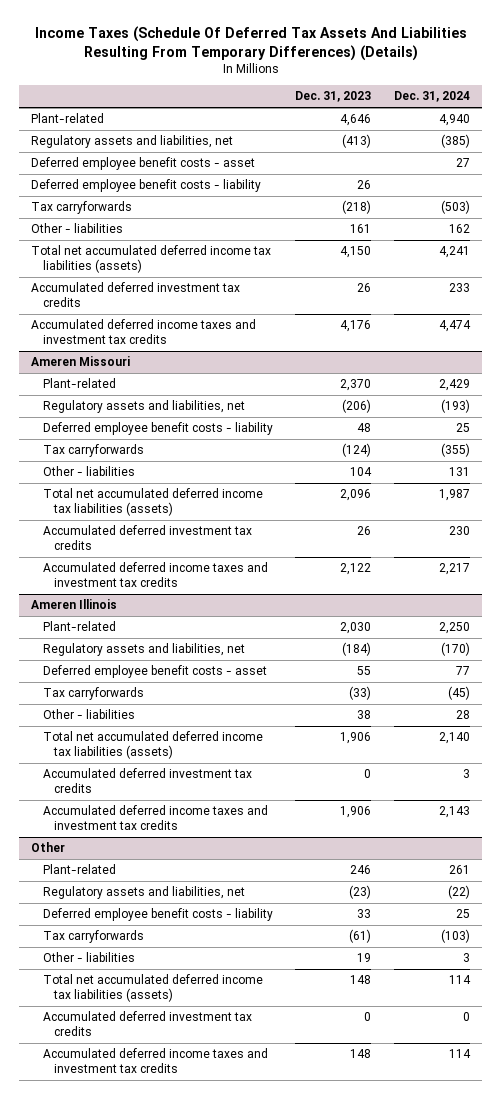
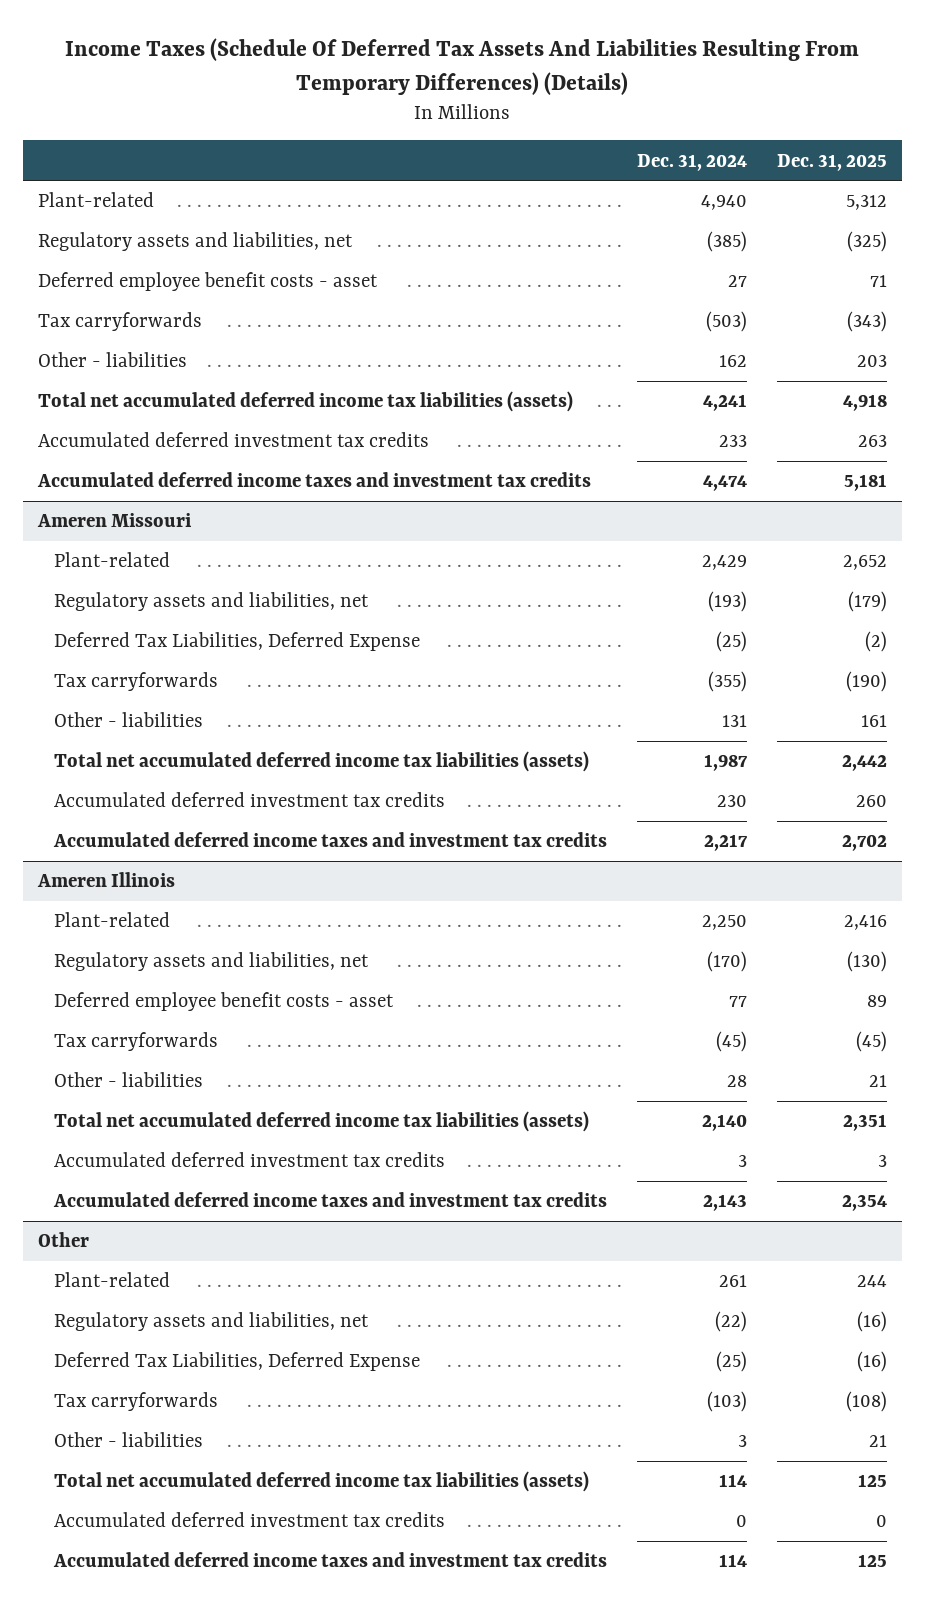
[295,91,372,103] Dec. 31, 2023 -> none
none -> [777,153,888,171] Dec. 31, 2025
[30,179,261,193] Deferred employee benefit costs - liability -> none
[42,422,273,436] Deferred employee benefit costs - liability -> none
none -> [53,632,420,652] Deferred Tax Liabilities, Deferred Expense
[42,908,273,922] Deferred employee benefit costs - liability -> none
none -> [53,1352,420,1372] Deferred Tax Liabilities, Deferred Expense

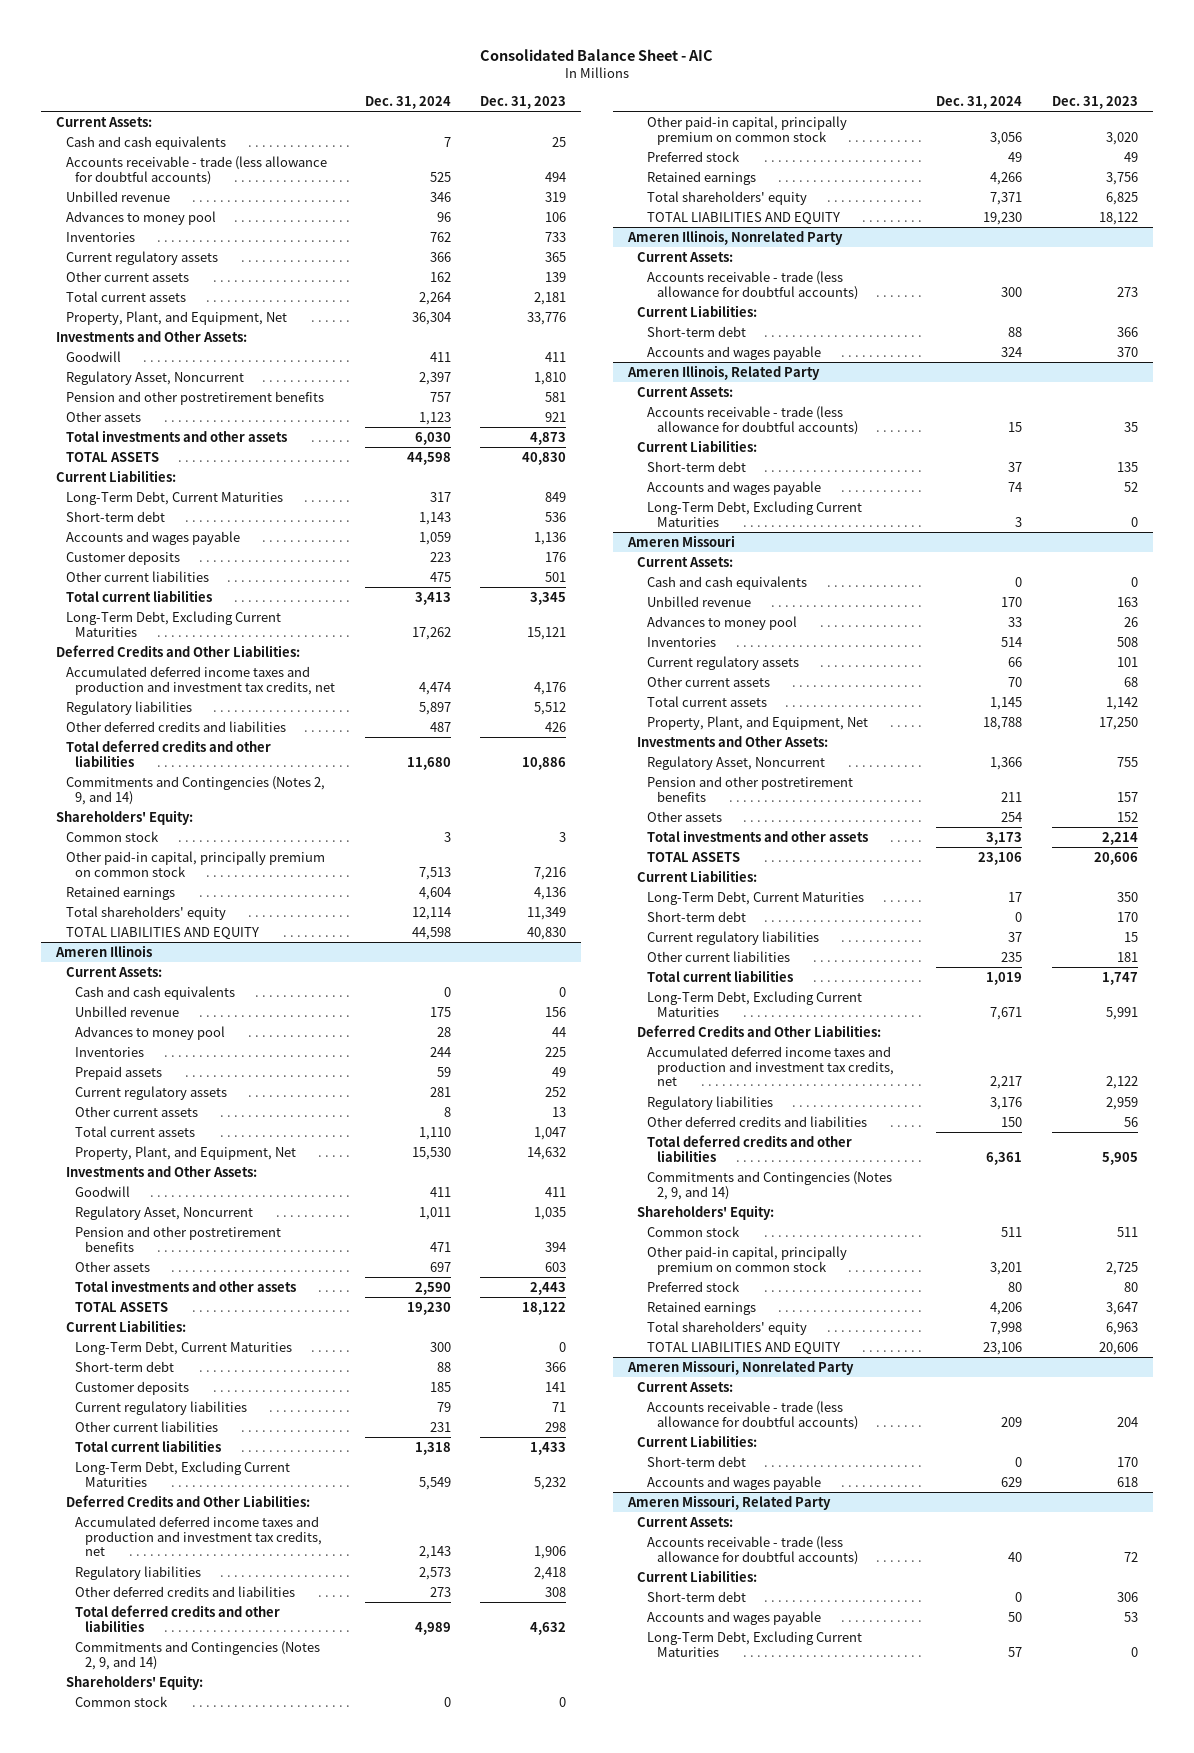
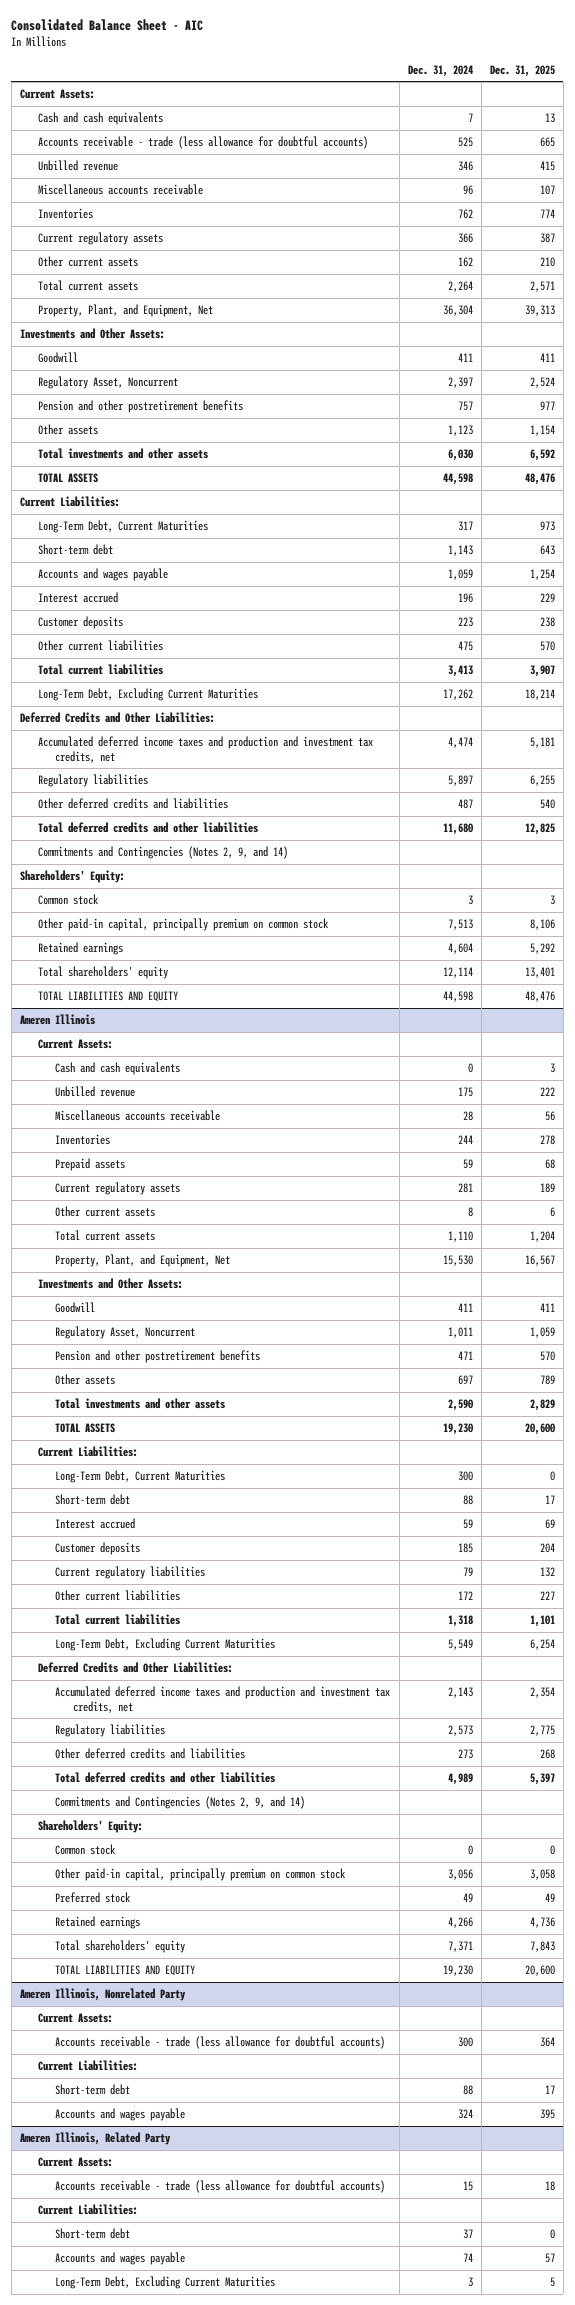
[480,95,567,109] Dec. 31, 2023 -> none
none -> [489,64,555,77] Dec. 31, 2025
[65,210,216,225] Advances to money pool -> [37,183,203,195] Miscellaneous accounts receivable
none -> [37,591,118,603] Interest accrued
[75,1025,226,1040] Advances to money pool -> [55,1109,221,1121] Miscellaneous accounts receivable
none -> [55,1517,136,1529] Interest accrued
[429,1421,451,1432] 231 -> [457,1590,473,1600] 172
[626,534,735,547] Ameren Missouri -> none
[637,556,734,567] Current Assets: -> none
[646,575,807,590] Cash and cash equivalents -> none
[646,595,751,607] Unbilled revenue -> none
[646,615,797,630] Advances to money pool -> none
[646,636,716,647] Inventories -> none
[646,655,799,670] Current regulatory assets -> none
[646,675,770,687] Other current assets -> none
[646,695,767,707] Total current assets -> none
[646,715,868,730] Property, Plant, and Equipment, Net -> none
[637,735,829,747] Investments and Other Assets: -> none
[646,755,825,770] Regulatory Asset, Noncurrent -> none
[646,775,853,802] Pension and other postretirement benefits -> none
[646,810,722,822] Other assets -> none
[646,829,868,842] Total investments and other assets -> none
[646,851,740,862] TOTAL ASSETS -> none
[637,869,758,882] Current Liabilities: -> none
[646,890,864,905] Long-Term Debt, Current Maturities -> none
[646,910,746,922] Short-term debt -> none
[646,930,819,945] Current regulatory liabilities -> none
[646,950,790,962] Other current liabilities -> none
[646,969,793,982] Total current liabilities -> none
[646,990,862,1017] Long-Term Debt, Excluding Current Maturities -> none
[637,1024,882,1037] Deferred Credits and Other Liabilities: -> none
[646,1045,894,1087] Accumulated deferred income taxes and production and investment tax credits, net -> none
[646,1095,773,1110] Regulatory liabilities -> none
[646,1115,867,1127] Other deferred credits and liabilities -> none
[646,1134,852,1162] Total deferred credits and other liabilities -> none
[646,1170,892,1200] Commitments and Contingencies (Notes 2, 9, and 14) -> none
[637,1204,775,1220] Shareholders' Equity: -> none
[646,1225,740,1237] Common stock -> none
[646,1245,847,1275] Other paid-in capital, principally premium on common stock -> none
[646,1280,740,1292] Preferred stock -> none
[646,1300,756,1315] Retained earnings -> none
[646,1320,807,1335] Total shareholders' equity -> none
[646,1341,840,1355] TOTAL LIABILITIES AND EQUITY -> none
[626,1359,854,1375] Ameren Missouri, Nonrelated Party -> none
[637,1381,734,1392] Current Assets: -> none
[646,1400,858,1430] Accounts receivable - trade (less allowance for doubtful accounts) -> none
[637,1434,758,1447] Current Liabilities: -> none
[646,1455,746,1467] Short-term debt -> none
[646,1475,821,1490] Accounts and wages payable -> none
[626,1494,831,1510] Ameren Missouri, Related Party -> none
[637,1516,734,1527] Current Assets: -> none
[646,1535,858,1565] Accounts receivable - trade (less allowance for doubtful accounts) -> none
[637,1569,758,1582] Current Liabilities: -> none
[646,1590,746,1602] Short-term debt -> none
[646,1610,821,1625] Accounts and wages payable -> none
[646,1630,862,1657] Long-Term Debt, Excluding Current Maturities -> none

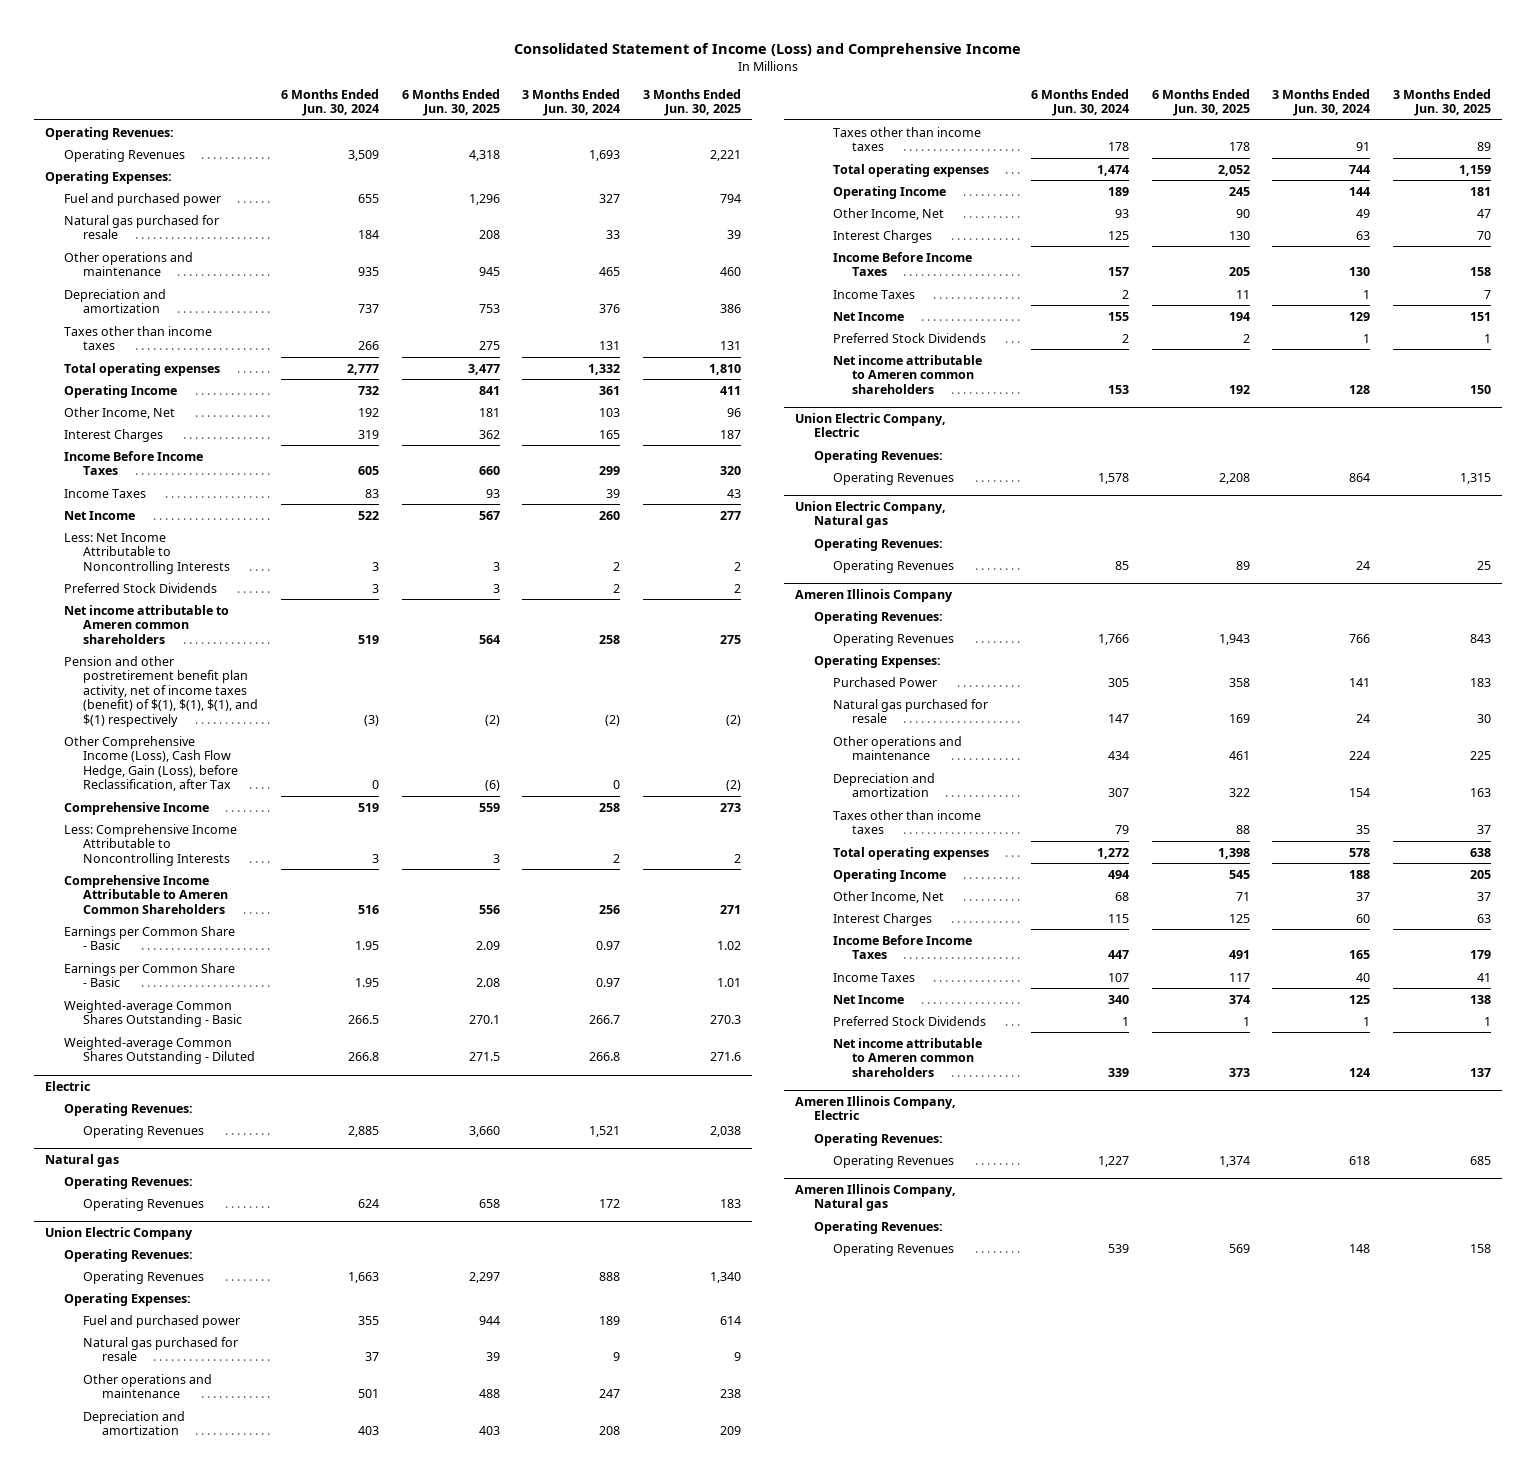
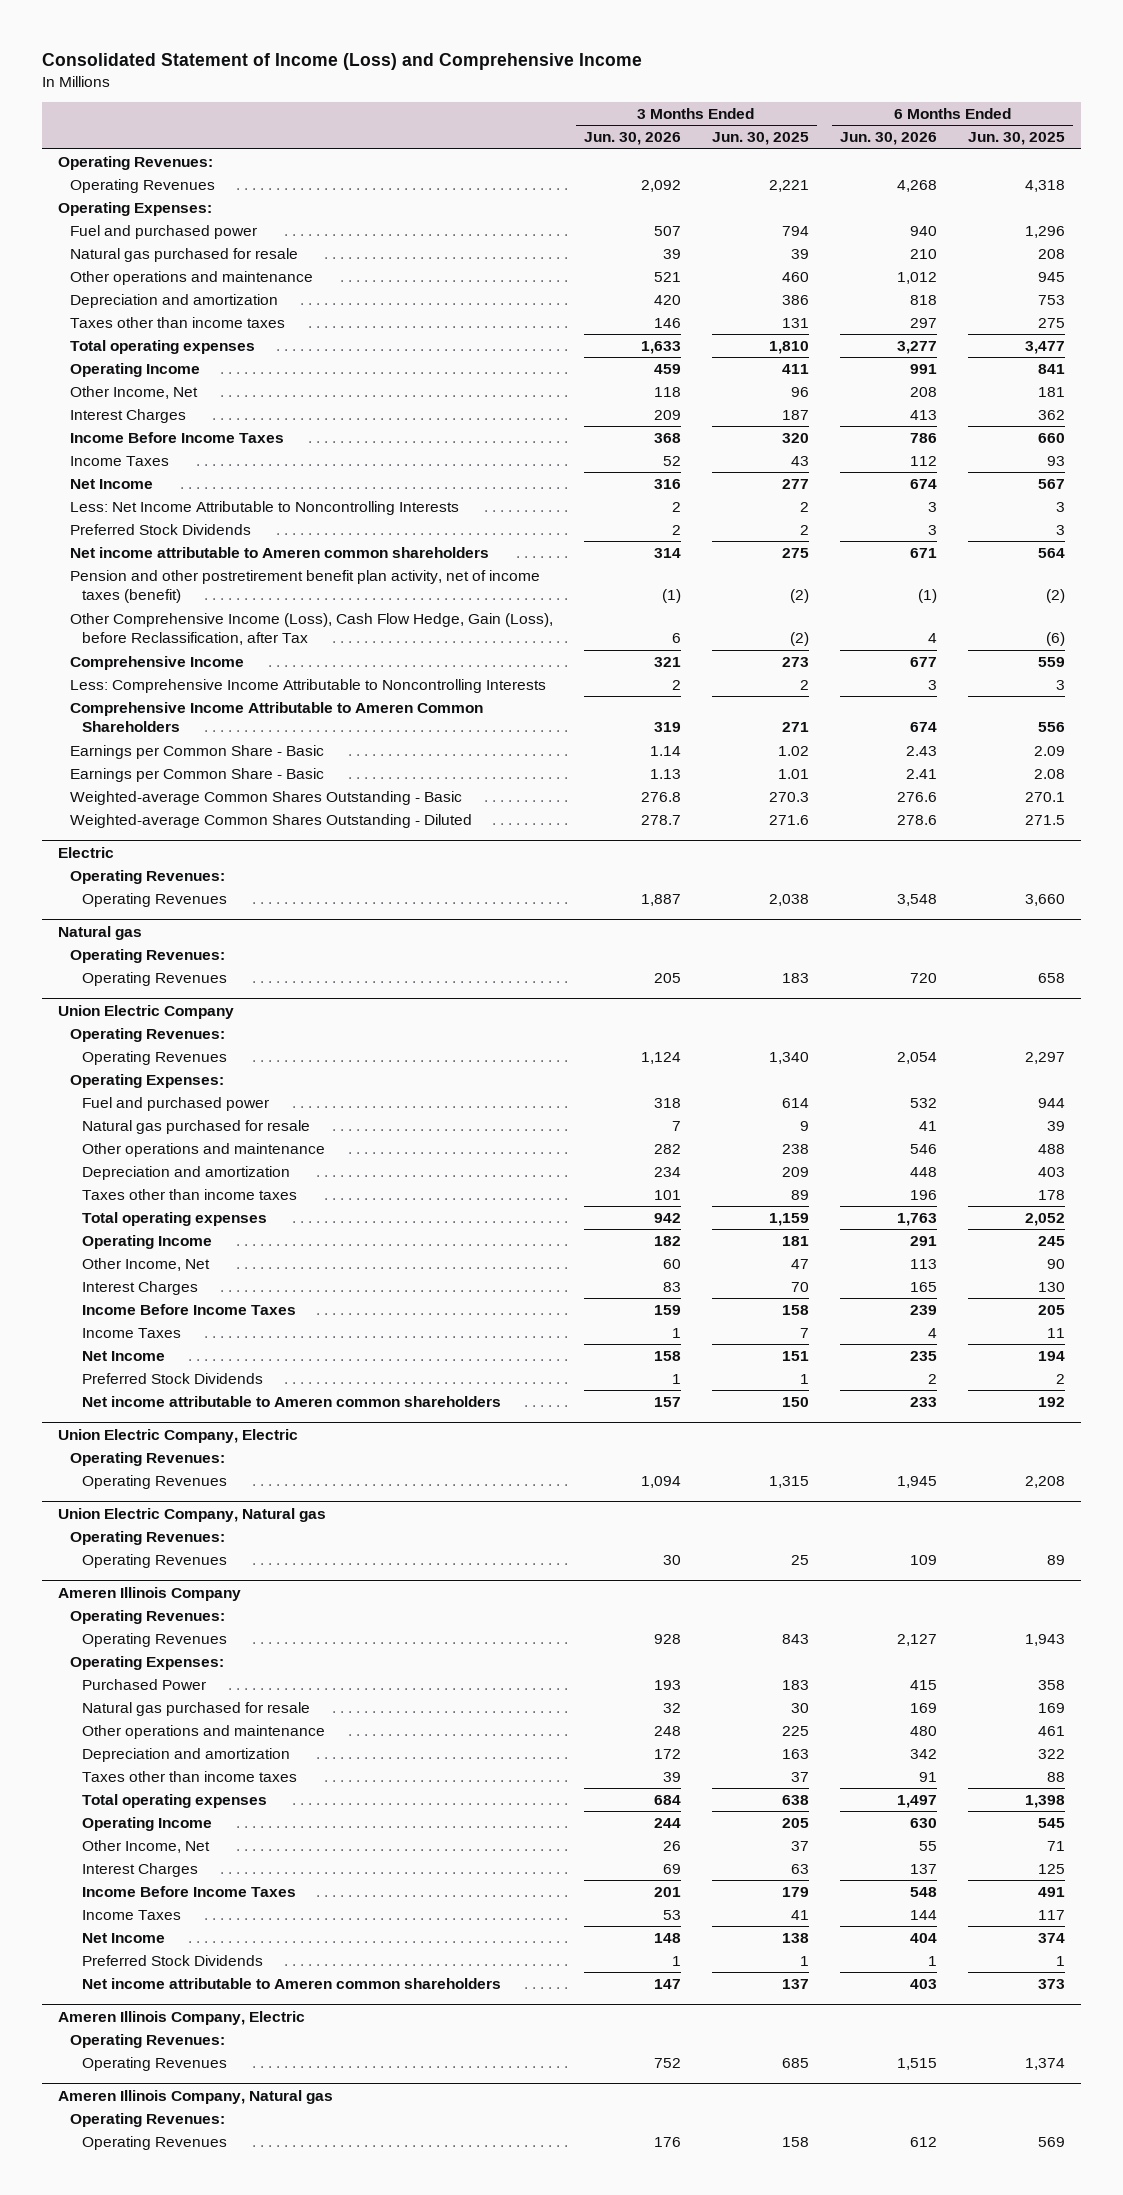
[280,88,379,117] 6 Months Ended Jun. 30, 2024 -> none
[522,88,621,117] 3 Months Ended Jun. 30, 2024 -> none
none -> [583,132,681,146] Jun. 30, 2026
none -> [839,132,937,146] Jun. 30, 2026
[64,655,259,727] Pension and other postretirement benefit plan activity, net of income taxes (benefit) of $(1), $(1), $(1), and $(1) respectively -> [69,569,540,604] Pension and other postretirement benefit plan activity, net of income taxes (benefit)

